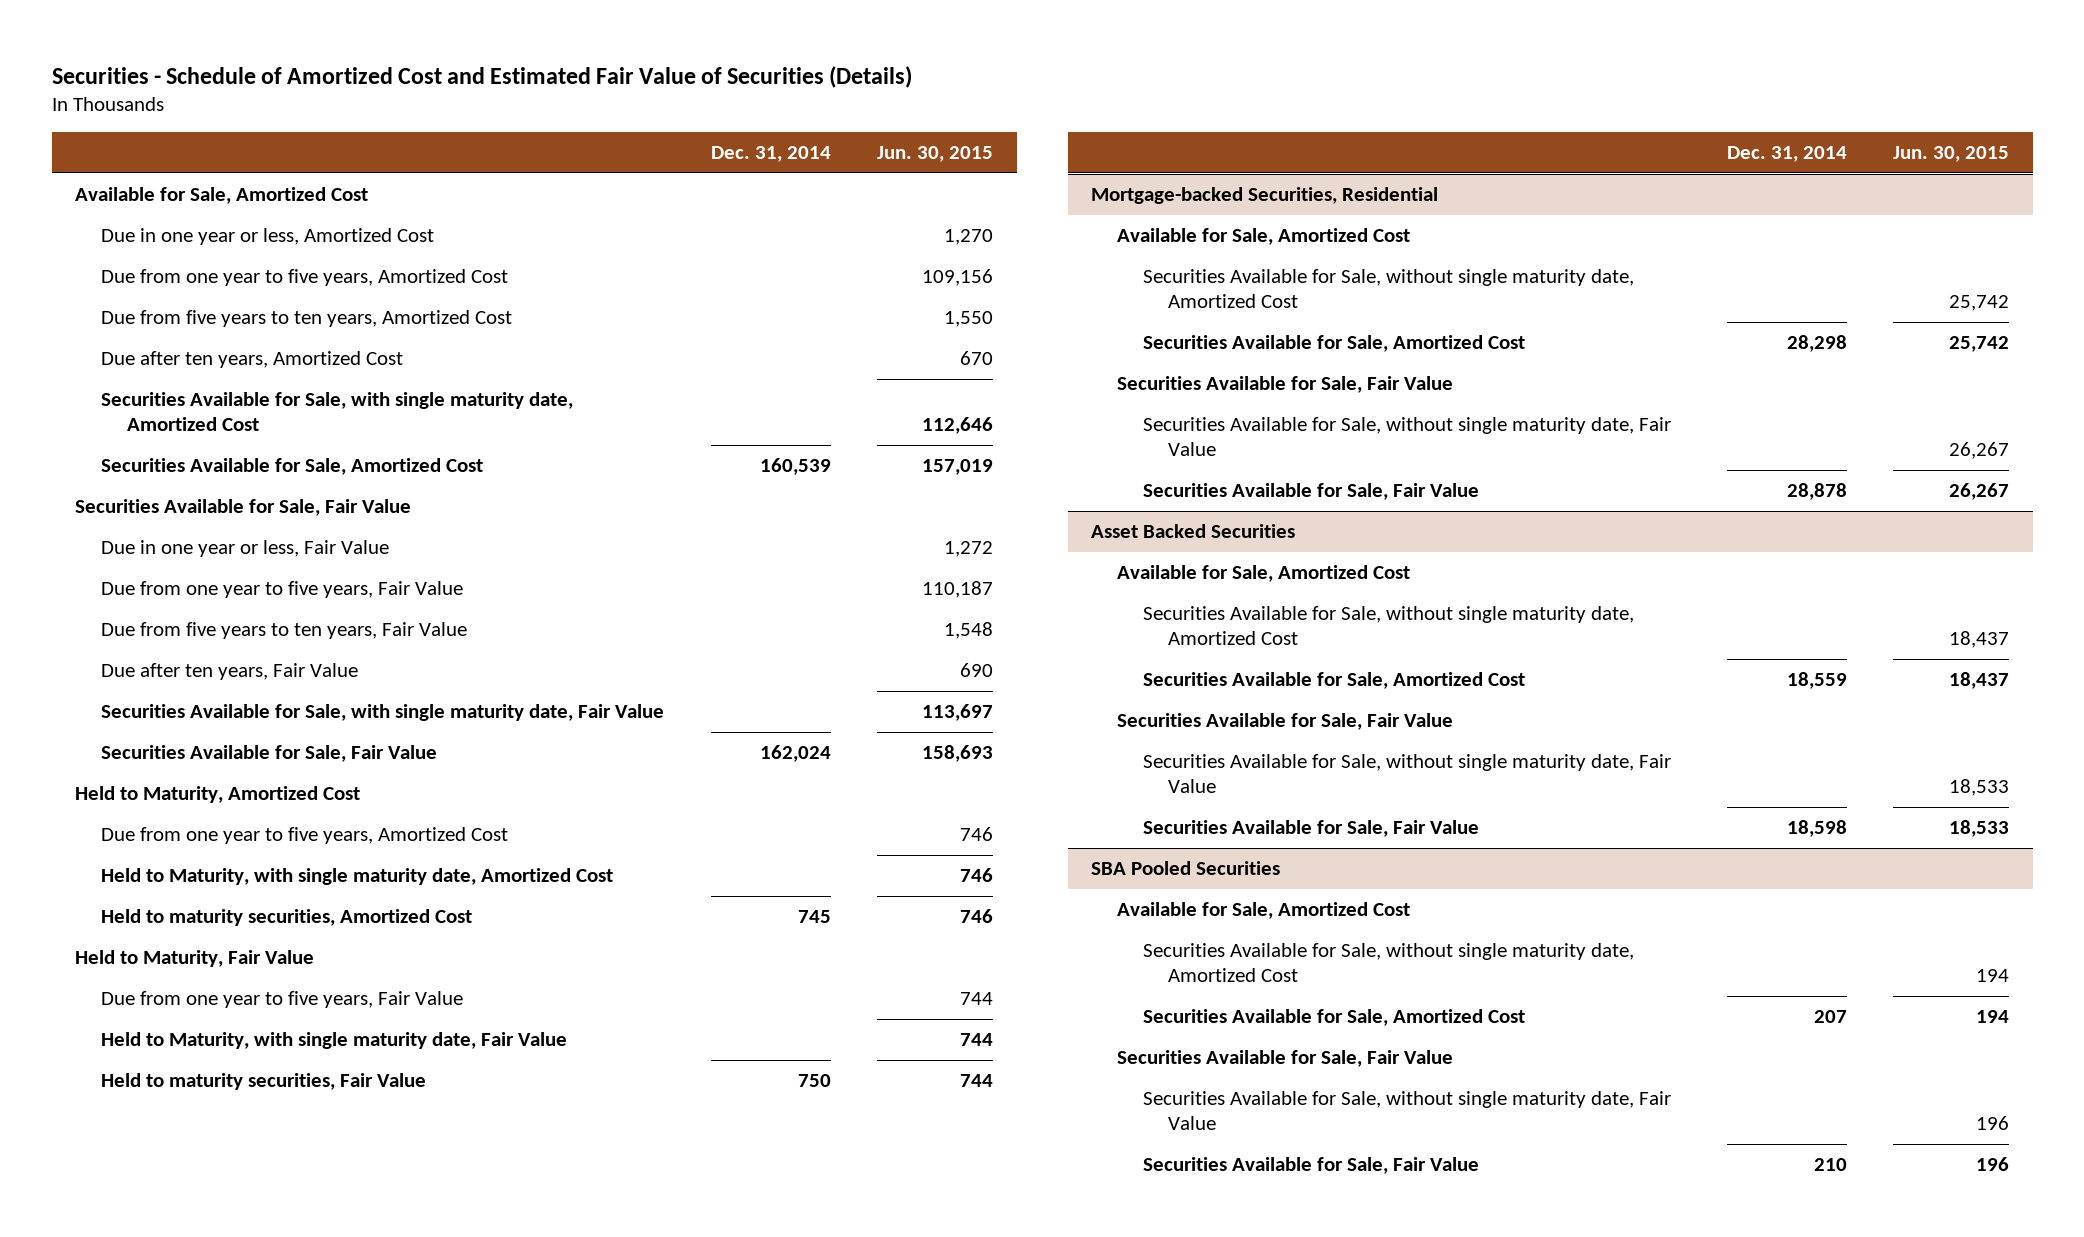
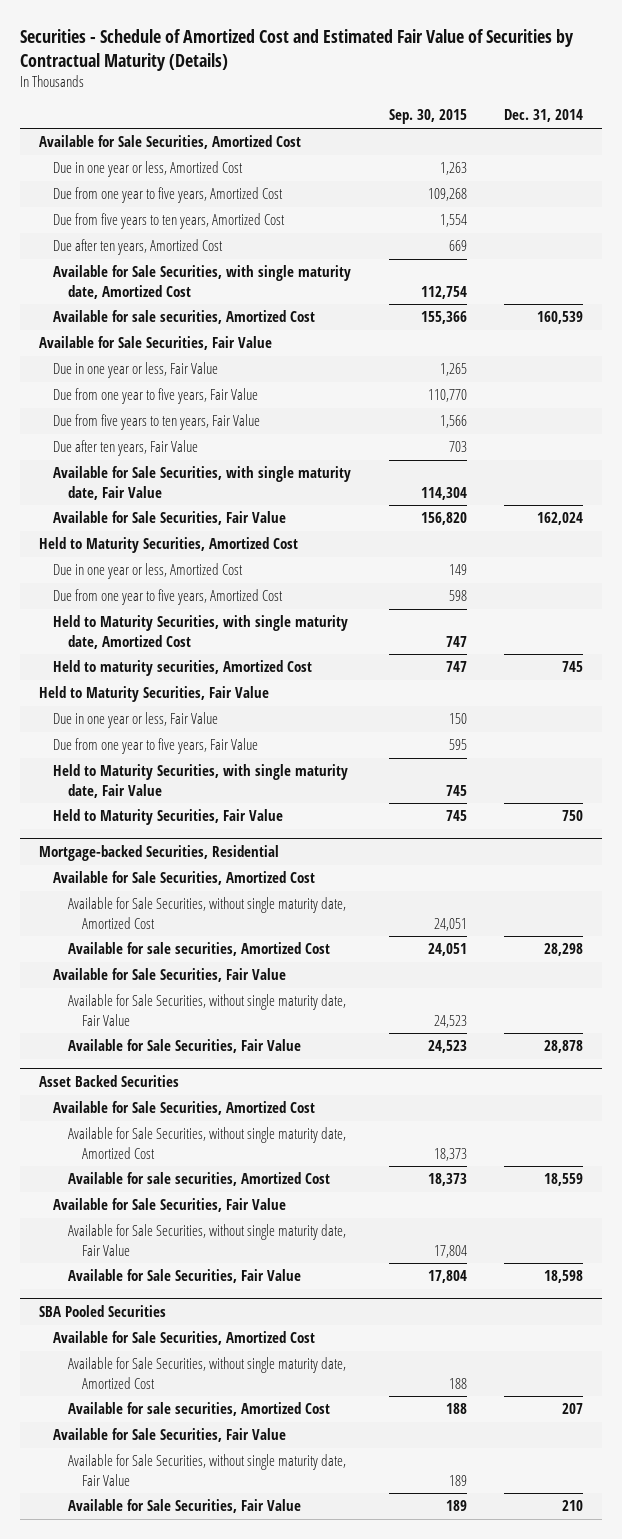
[51,65,912,88] Securities - Schedule of Amortized Cost and Estimated Fair Value of Securities (Details) -> [19,29,574,71] Securities - Schedule of Amortized Cost and Estimated Fair Value of Securities by Contractual Maturity (Details)
[877,146,994,163] Jun. 30, 2015 -> none
none -> [388,109,467,125] Sep. 30, 2015
[75,187,369,205] Available for Sale, Amortized Cost -> [38,135,301,150] Available for Sale Securities, Amortized Cost
[100,392,573,432] Securities Available for Sale, with single maturity date, Amortized Cost -> [53,265,352,299] Available for Sale Securities, with single maturity date, Amortized Cost
[100,458,483,476] Securities Available for Sale, Amortized Cost -> [53,310,316,325] Available for sale securities, Amortized Cost
[75,499,412,517] Securities Available for Sale, Fair Value -> [38,336,272,351] Available for Sale Securities, Fair Value
[100,704,664,722] Securities Available for Sale, with single maturity date, Fair Value -> [53,466,352,500] Available for Sale Securities, with single maturity date, Fair Value
[100,745,437,763] Securities Available for Sale, Fair Value -> [53,511,287,526] Available for Sale Securities, Fair Value
[75,786,361,804] Held to Maturity, Amortized Cost -> [38,537,298,554] Held to Maturity Securities, Amortized Cost
none -> [53,563,244,580] Due in one year or less, Amortized Cost
[100,868,613,886] Held to Maturity, with single maturity date, Amortized Cost -> [53,615,349,649] Held to Maturity Securities, with single maturity date, Amortized Cost
[75,950,315,968] Held to Maturity, Fair Value -> [38,686,269,703] Held to Maturity Securities, Fair Value
none -> [53,712,219,729] Due in one year or less, Fair Value
[100,1032,567,1050] Held to Maturity, with single maturity date, Fair Value -> [53,764,349,798] Held to Maturity Securities, with single maturity date, Fair Value
[100,1073,426,1091] Held to maturity securities, Fair Value -> [53,809,284,826] Held to Maturity Securities, Fair Value
[1116,228,1410,246] Available for Sale, Amortized Cost -> [53,871,316,886] Available for Sale Securities, Amortized Cost
[1142,269,1634,309] Securities Available for Sale, without single maturity date, Amortized Cost -> [67,897,346,929] Available for Sale Securities, without single maturity date, Amortized Cost
[1142,335,1525,353] Securities Available for Sale, Amortized Cost -> [67,942,330,957] Available for sale securities, Amortized Cost
[1116,376,1453,394] Securities Available for Sale, Fair Value -> [53,968,287,983] Available for Sale Securities, Fair Value
[1142,417,1671,457] Securities Available for Sale, without single maturity date, Fair Value -> [67,994,346,1026] Available for Sale Securities, without single maturity date, Fair Value
[1142,483,1479,501] Securities Available for Sale, Fair Value -> [67,1039,301,1054] Available for Sale Securities, Fair Value
[1116,565,1410,583] Available for Sale, Amortized Cost -> [53,1101,316,1116] Available for Sale Securities, Amortized Cost
[1142,606,1634,646] Securities Available for Sale, without single maturity date, Amortized Cost -> [67,1127,346,1159] Available for Sale Securities, without single maturity date, Amortized Cost
[1142,672,1525,690] Securities Available for Sale, Amortized Cost -> [67,1172,330,1187] Available for sale securities, Amortized Cost
[1116,713,1453,731] Securities Available for Sale, Fair Value -> [53,1198,287,1213] Available for Sale Securities, Fair Value
[1142,754,1671,794] Securities Available for Sale, without single maturity date, Fair Value -> [67,1224,346,1256] Available for Sale Securities, without single maturity date, Fair Value
[1142,820,1479,838] Securities Available for Sale, Fair Value -> [67,1269,301,1284] Available for Sale Securities, Fair Value
[1116,902,1410,920] Available for Sale, Amortized Cost -> [53,1331,316,1346] Available for Sale Securities, Amortized Cost
[1142,943,1634,983] Securities Available for Sale, without single maturity date, Amortized Cost -> [67,1357,346,1389] Available for Sale Securities, without single maturity date, Amortized Cost
[1142,1009,1525,1027] Securities Available for Sale, Amortized Cost -> [67,1402,330,1417] Available for sale securities, Amortized Cost
[1116,1050,1453,1068] Securities Available for Sale, Fair Value -> [53,1428,287,1443] Available for Sale Securities, Fair Value
[1142,1091,1671,1131] Securities Available for Sale, without single maturity date, Fair Value -> [67,1454,346,1486] Available for Sale Securities, without single maturity date, Fair Value
[1142,1157,1479,1175] Securities Available for Sale, Fair Value -> [67,1499,301,1514] Available for Sale Securities, Fair Value

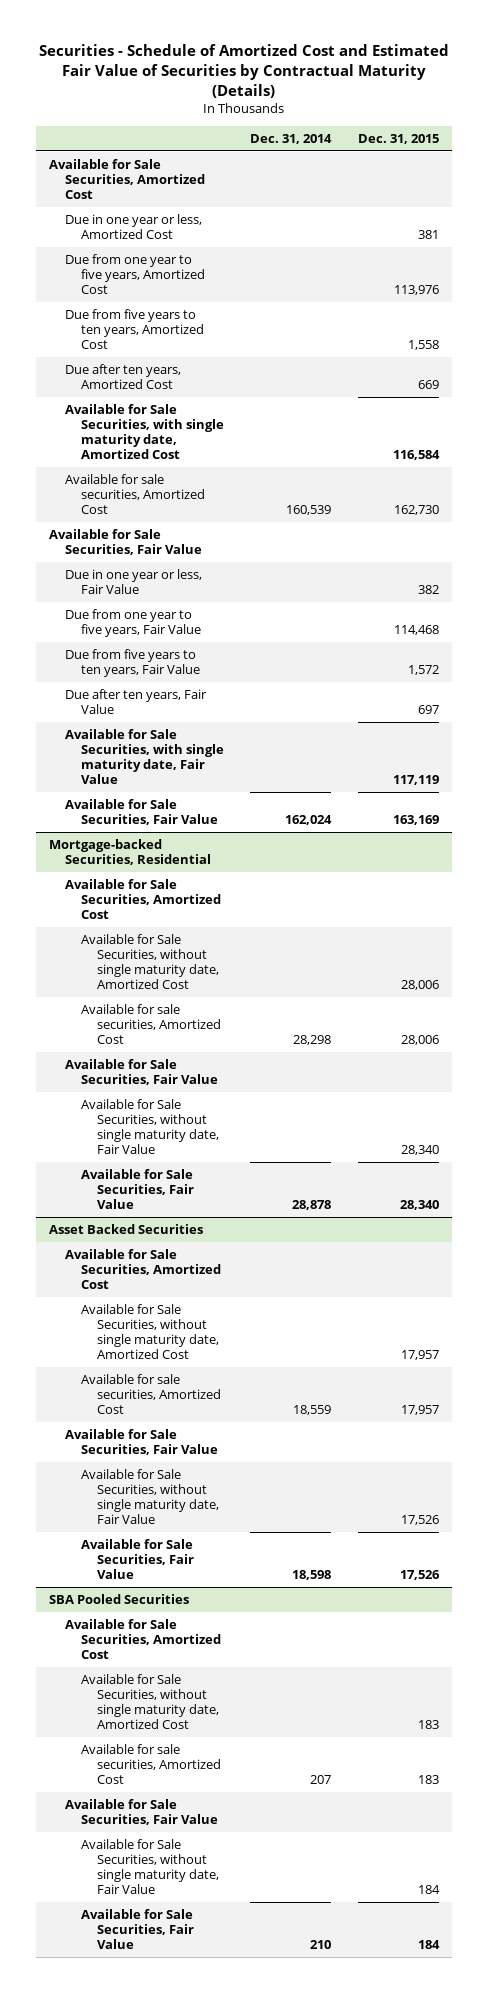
[388,109,467,125] Sep. 30, 2015 -> none
none -> [357,133,439,144] Dec. 31, 2015
[38,537,298,554] Held to Maturity Securities, Amortized Cost -> none
[53,563,244,580] Due in one year or less, Amortized Cost -> none
[53,589,284,606] Due from one year to five years, Amortized Cost -> none
[53,615,349,649] Held to Maturity Securities, with single maturity date, Amortized Cost -> none
[53,660,313,677] Held to maturity securities, Amortized Cost -> none
[38,686,269,703] Held to Maturity Securities, Fair Value -> none
[53,712,219,729] Due in one year or less, Fair Value -> none
[53,738,259,755] Due from one year to five years, Fair Value -> none
[53,764,349,798] Held to Maturity Securities, with single maturity date, Fair Value -> none
[53,809,284,826] Held to Maturity Securities, Fair Value -> none

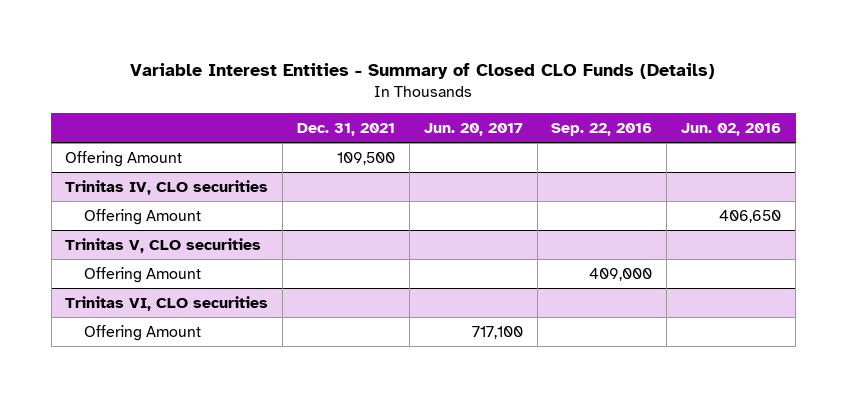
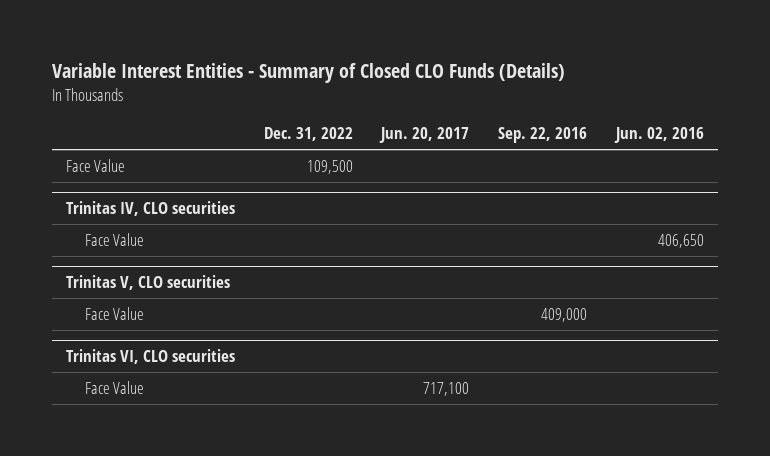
[297,122,396,136] Dec. 31, 2021 -> none
none -> [263,127,353,142] Dec. 31, 2022
[65,150,183,167] Offering Amount -> [66,158,126,172] Face Value
[83,208,201,225] Offering Amount -> [85,232,145,246] Face Value
[83,266,201,283] Offering Amount -> [85,306,145,320] Face Value
[83,324,201,341] Offering Amount -> [85,380,145,394] Face Value

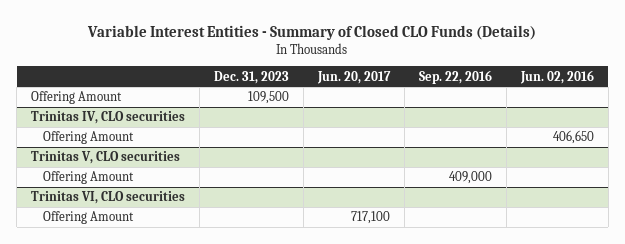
[263,127,353,142] Dec. 31, 2022 -> none
none -> [214,70,290,84] Dec. 31, 2023
[66,158,126,172] Face Value -> [31,91,123,105] Offering Amount
[85,232,145,246] Face Value -> [43,131,135,145] Offering Amount
[85,306,145,320] Face Value -> [43,171,135,185] Offering Amount
[85,380,145,394] Face Value -> [43,211,135,225] Offering Amount

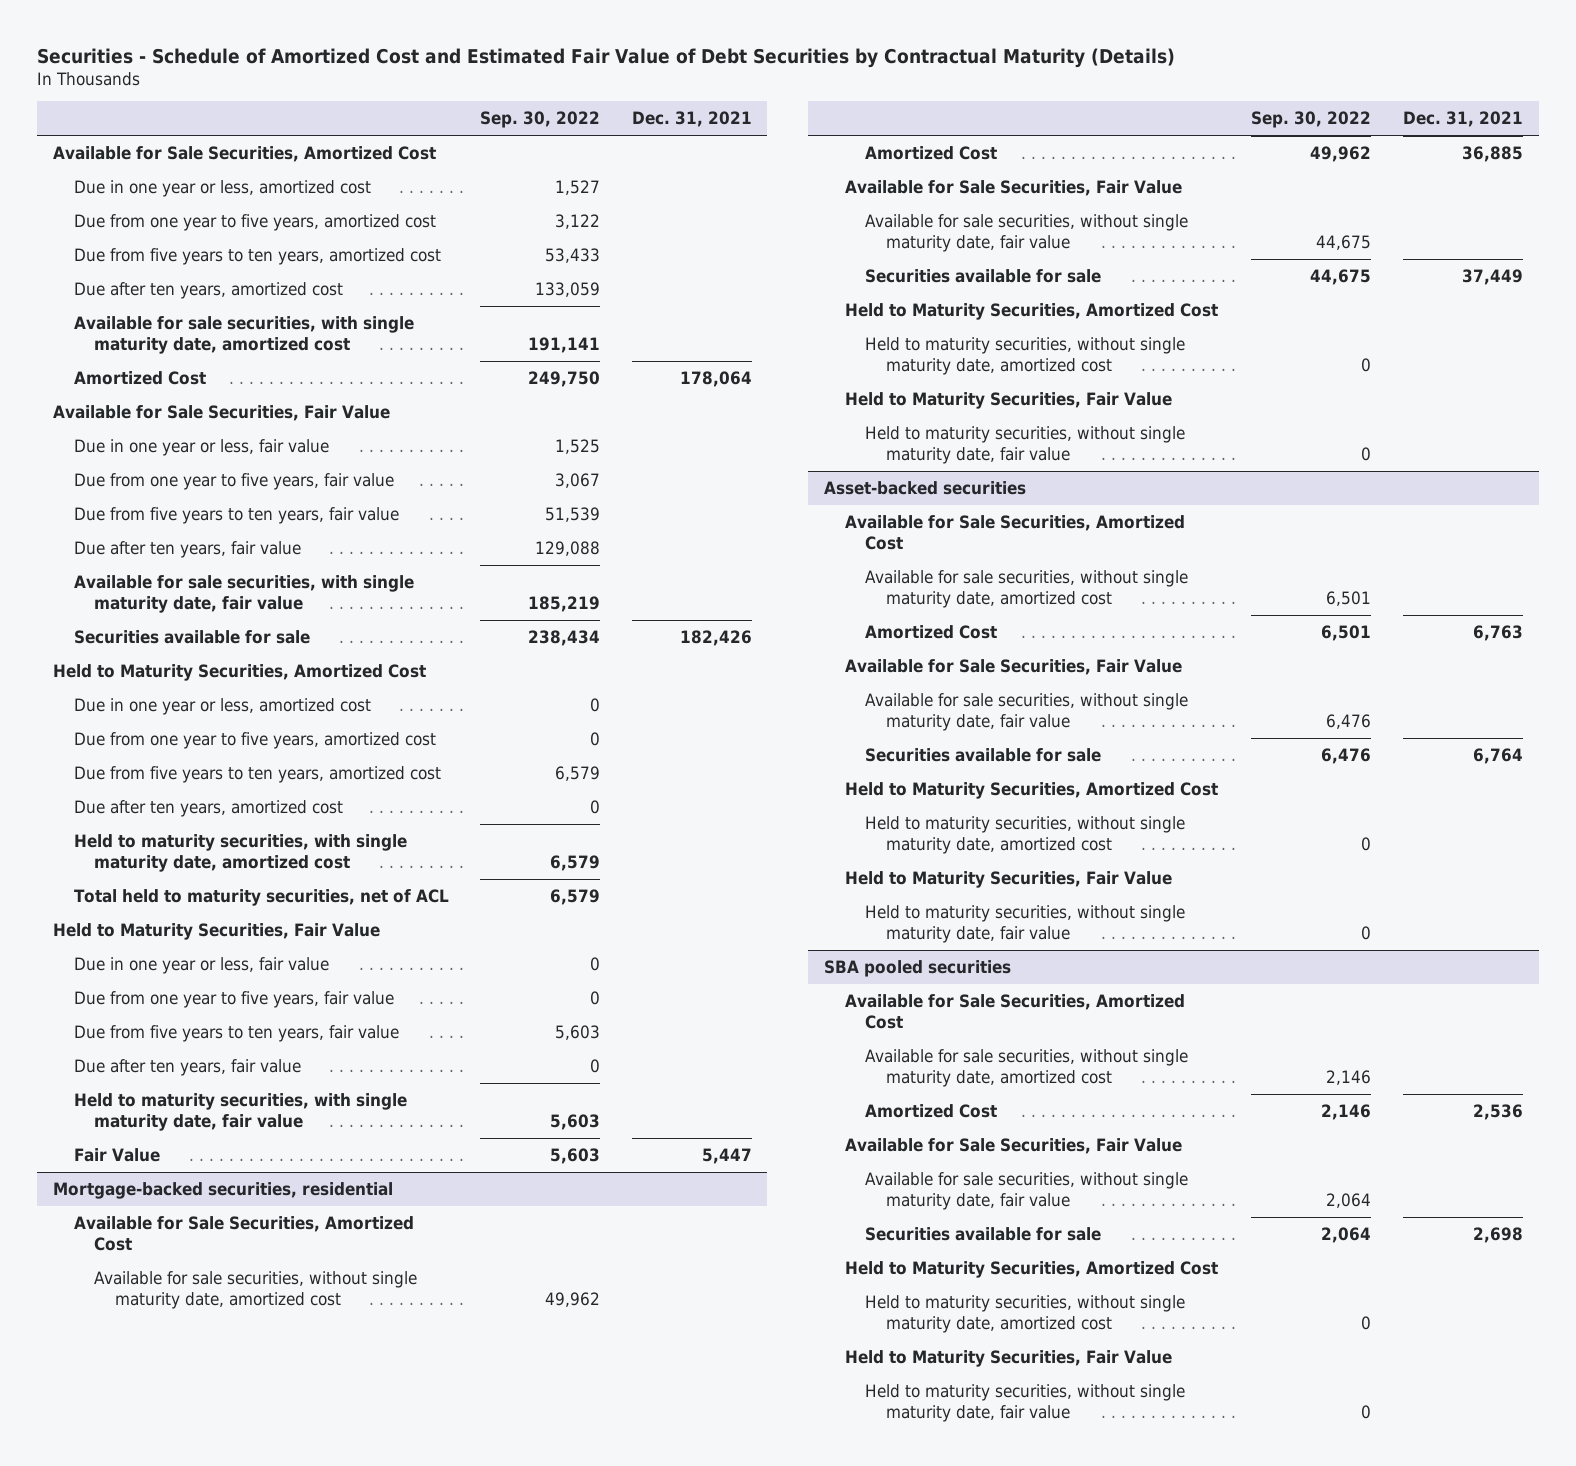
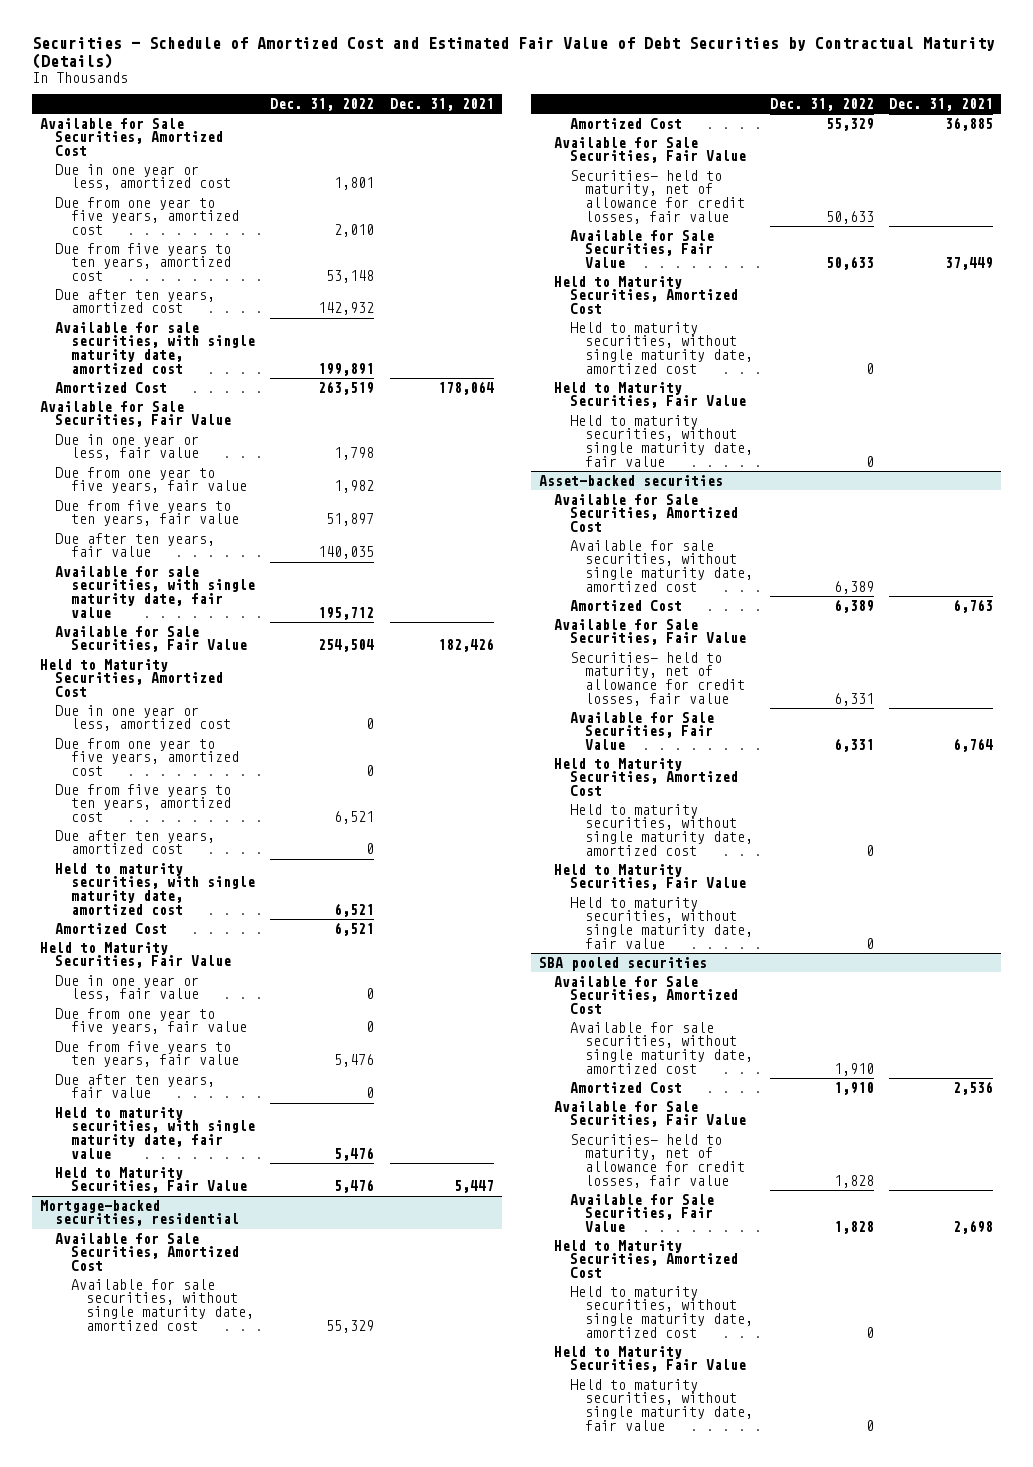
[480,111,601,129] Sep. 30, 2022 -> none
none -> [270,97,375,111] Dec. 31, 2022
[73,630,310,645] Securities available for sale -> [55,625,247,653] Available for Sale Securities, Fair Value
[73,889,449,907] Total held to maturity securities, net of ACL -> none
none -> [55,922,168,934] Amortized Cost
[73,1148,160,1163] Fair Value -> [55,1166,247,1194] Held to Maturity Securities, Fair Value
[865,214,1189,253] Available for sale securities, without single maturity date, fair value -> [569,169,746,224] Securities- held to maturity, net of allowance for credit losses, fair value
[865,269,1102,284] Securities available for sale -> [569,229,714,269] Available for Sale Securities, Fair Value
[865,693,1189,732] Available for sale securities, without single maturity date, fair value -> [569,651,746,706] Securities- held to maturity, net of allowance for credit losses, fair value
[865,748,1102,763] Securities available for sale -> [569,711,714,751] Available for Sale Securities, Fair Value
[865,1172,1189,1211] Available for sale securities, without single maturity date, fair value -> [569,1133,746,1188] Securities- held to maturity, net of allowance for credit losses, fair value
[865,1227,1102,1242] Securities available for sale -> [569,1193,714,1233] Available for Sale Securities, Fair Value

